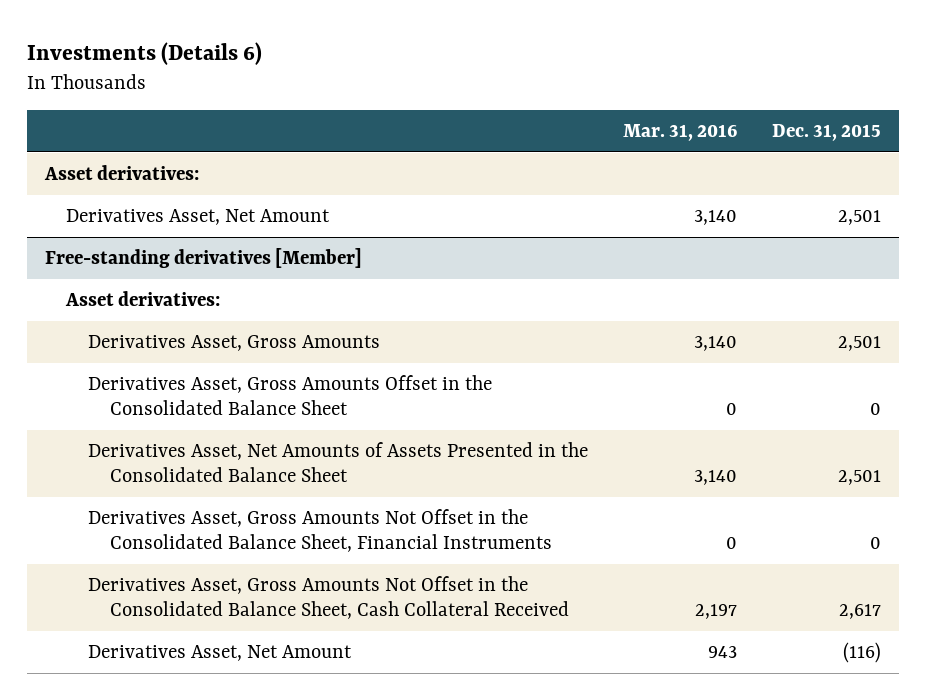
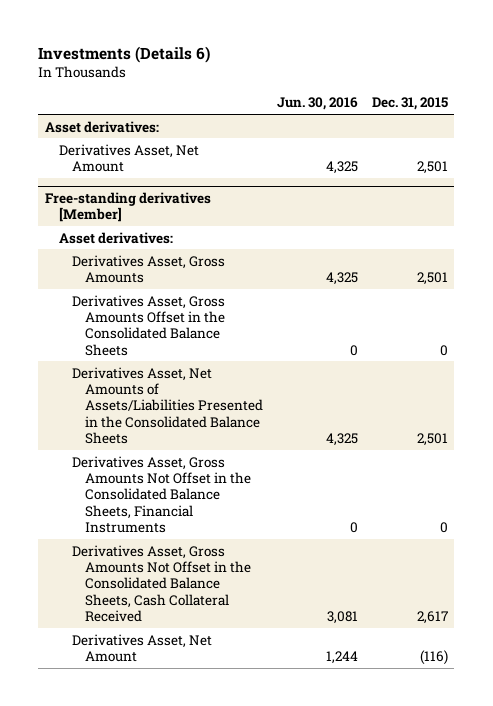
[623,123,738,141] Mar. 31, 2016 -> none
none -> [277,97,359,111] Jun. 30, 2016
[88,374,493,415] Derivatives Asset, Gross Amounts Offset in the Consolidated Balance Sheet -> [72,294,226,356] Derivatives Asset, Gross Amounts Offset in the Consolidated Balance Sheets
[88,441,589,482] Derivatives Asset, Net Amounts of Assets Presented in the Consolidated Balance Sheet -> [72,366,264,444] Derivatives Asset, Net Amounts of Assets/Liabilities Presented in the Consolidated Balance Sheets
[88,508,553,552] Derivatives Asset, Gross Amounts Not Offset in the Consolidated Balance Sheet, Financial Instruments -> [72,455,252,533] Derivatives Asset, Gross Amounts Not Offset in the Consolidated Balance Sheets, Financial Instruments
[88,575,570,619] Derivatives Asset, Gross Amounts Not Offset in the Consolidated Balance Sheet, Cash Collateral Received -> [72,544,252,622] Derivatives Asset, Gross Amounts Not Offset in the Consolidated Balance Sheets, Cash Collateral Received

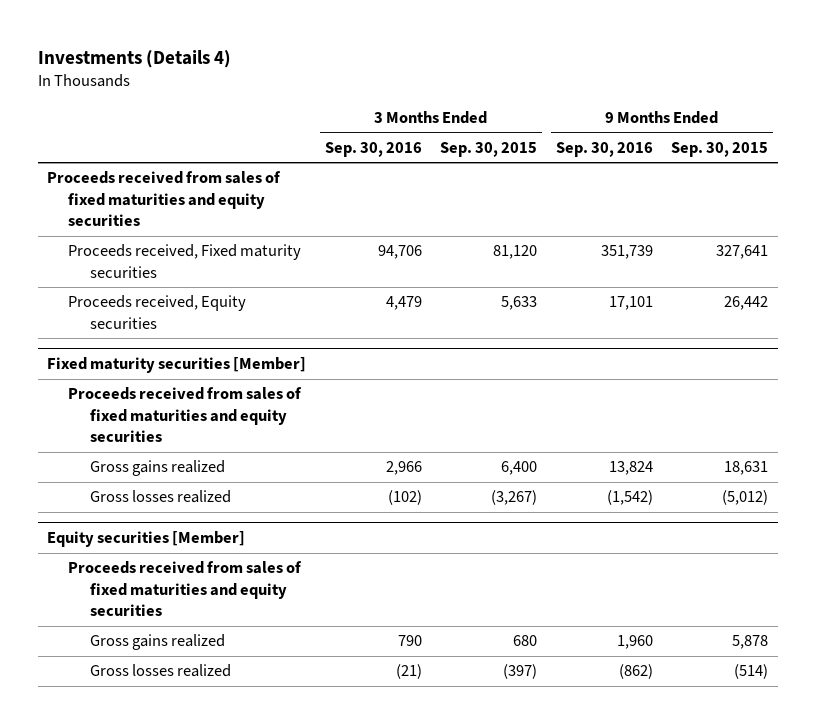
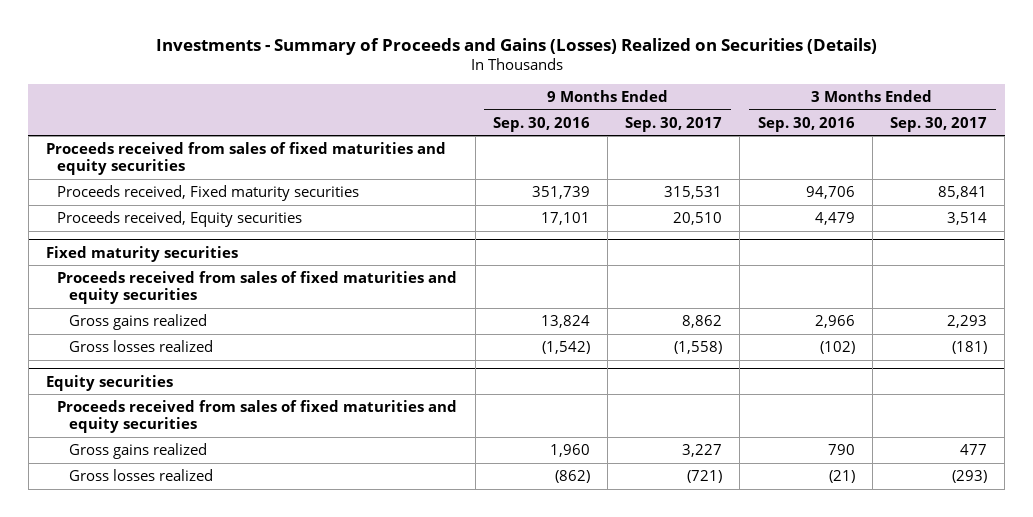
[38,49,232,68] Investments (Details 4) -> [155,37,877,55] Investments - Summary of Proceeds and Gains (Losses) Realized on Securities (Details)
[440,141,538,157] Sep. 30, 2015 -> none
[671,141,769,157] Sep. 30, 2015 -> none
none -> [625,116,723,132] Sep. 30, 2017
none -> [889,116,987,132] Sep. 30, 2017
[47,357,307,374] Fixed maturity securities [Member] -> [46,245,239,262] Fixed maturity securities
[47,531,246,548] Equity securities [Member] -> [46,374,174,391] Equity securities

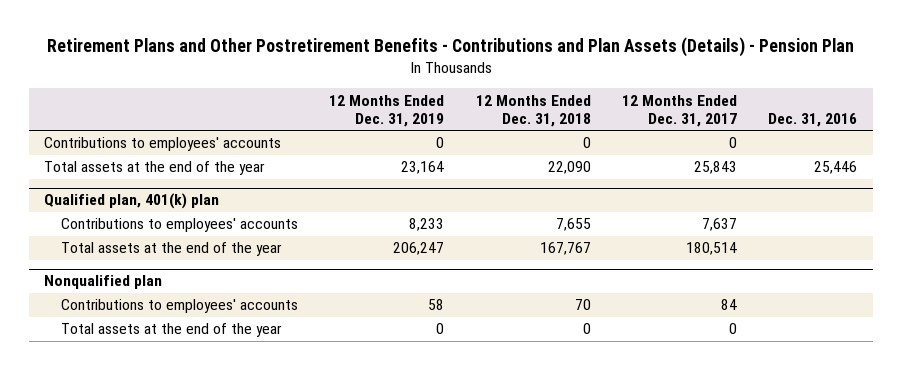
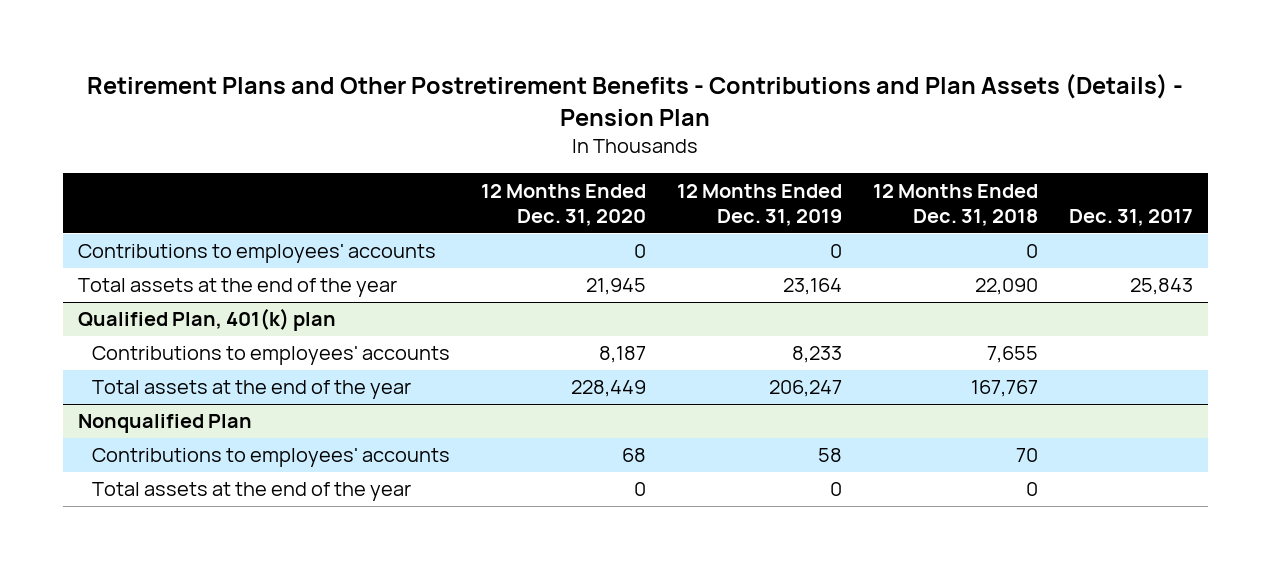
[621,94,737,128] 12 Months Ended Dec. 31, 2017 -> none
[768,113,858,128] Dec. 31, 2016 -> none
none -> [481,183,647,227] 12 Months Ended Dec. 31, 2020
none -> [1068,209,1193,227] Dec. 31, 2017
[44,193,220,210] Qualified plan, 401(k) plan -> [78,308,337,332] Qualified Plan, 401(k) plan
[44,275,163,290] Nonqualified plan -> [78,414,253,434] Nonqualified Plan

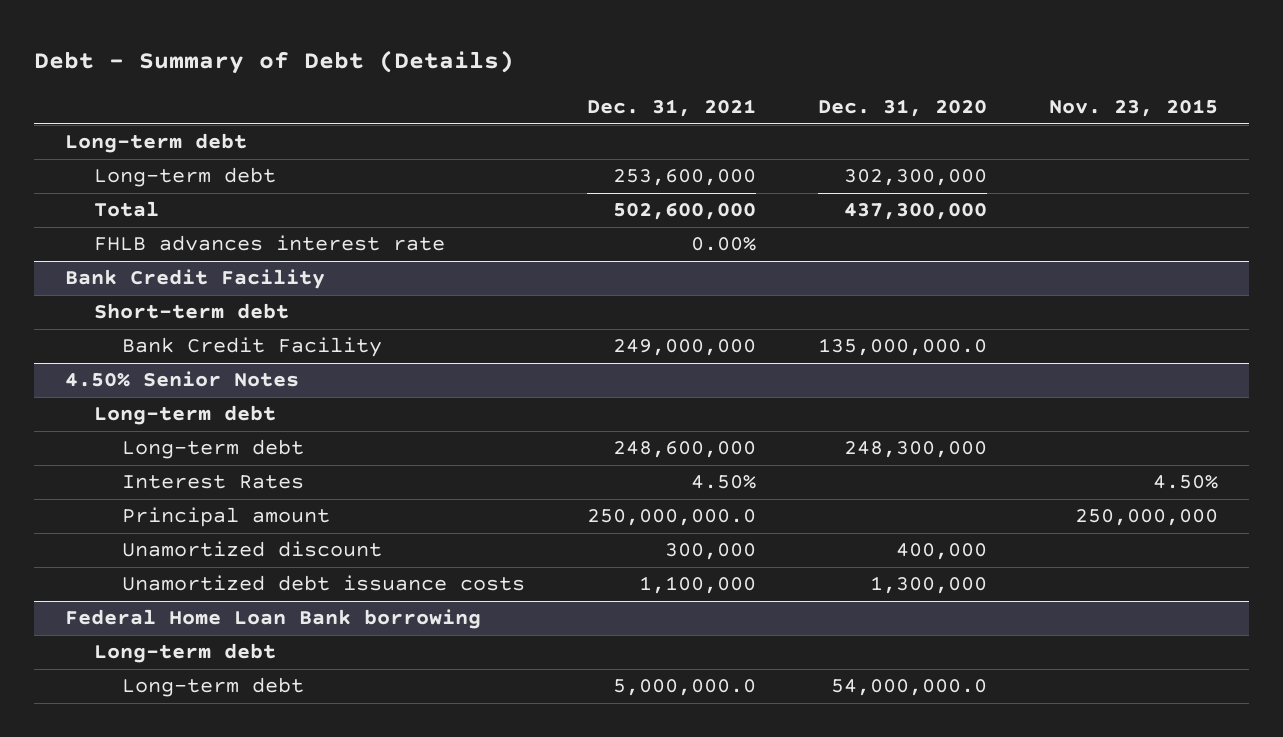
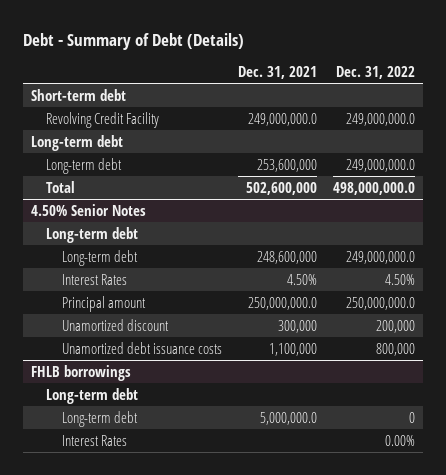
[818,99,988,118] Dec. 31, 2020 -> none
[1049,99,1219,118] Nov. 23, 2015 -> none
none -> [335,66,415,80] Dec. 31, 2022
none -> [30,88,126,101] Short-term debt
none -> [46,111,160,128] Revolving Credit Facility
[93,235,445,252] FHLB advances interest rate -> none
[65,269,326,290] Bank Credit Facility -> none
[93,303,289,320] Short-term debt -> none
[121,337,382,358] Bank Credit Facility -> none
[65,609,482,630] Federal Home Loan Bank borrowing -> [30,364,131,381] FHLB borrowings
none -> [62,434,128,446] Interest Rates

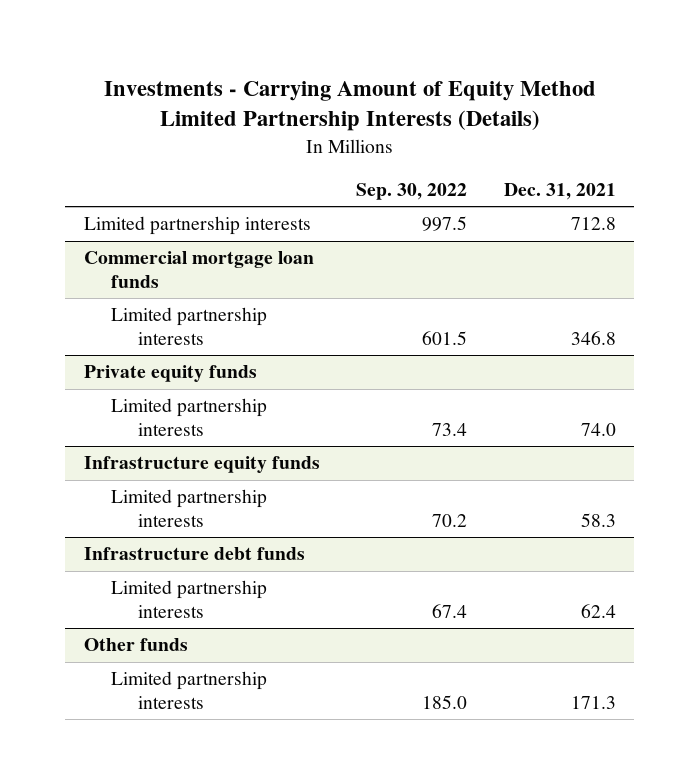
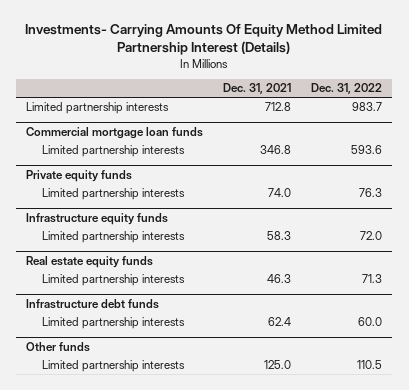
[103,80,596,132] Investments - Carrying Amount of Equity Method Limited Partnership Interests (Details) -> [25,24,383,56] Investments- Carrying Amounts Of Equity Method Limited Partnership Interest (Details)
[356,183,468,201] Sep. 30, 2022 -> none
none -> [311,83,383,95] Dec. 31, 2022
none -> [26,255,154,268] Real estate equity funds
none -> [42,274,186,287] Limited partnership interests
[570,695,616,709] 171.3 -> [264,360,292,370] 125.0

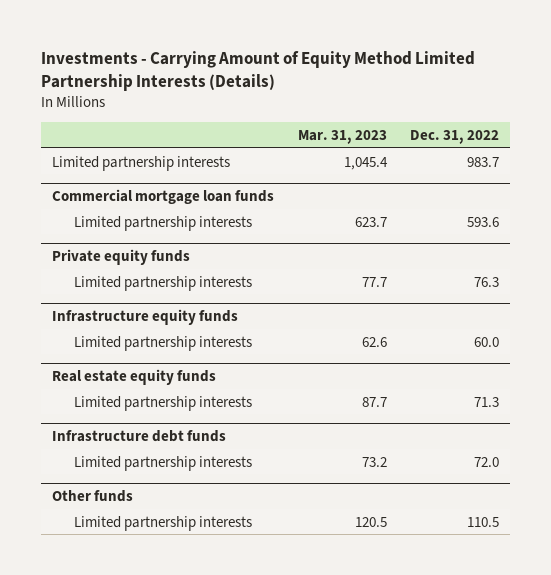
[25,24,383,56] Investments- Carrying Amounts Of Equity Method Limited Partnership Interest (Details) -> [40,50,475,92] Investments - Carrying Amount of Equity Method Limited Partnership Interests (Details)
[223,83,292,95] Dec. 31, 2021 -> none
none -> [297,129,387,144] Mar. 31, 2023
[360,231,383,241] 72.0 -> [473,336,499,347] 60.0
[358,317,383,327] 60.0 -> [473,456,499,467] 72.0

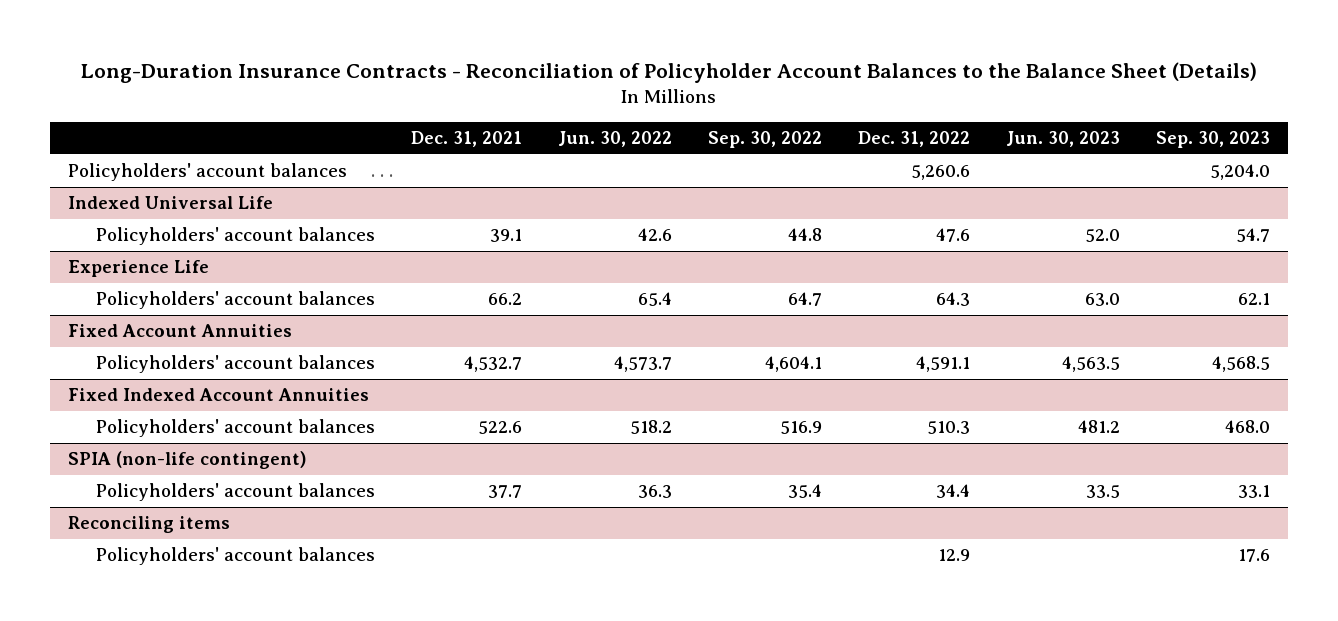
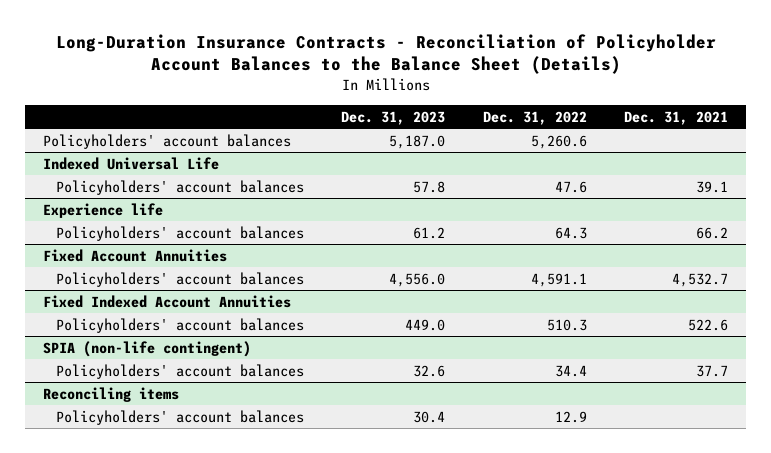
[558,130,673,147] Jun. 30, 2022 -> none
[708,130,823,148] Sep. 30, 2022 -> none
[1006,130,1121,147] Jun. 30, 2023 -> none
[1156,130,1271,148] Sep. 30, 2023 -> none
none -> [341,110,446,125] Dec. 31, 2023
[67,260,209,278] Experience Life -> [43,202,164,218] Experience life

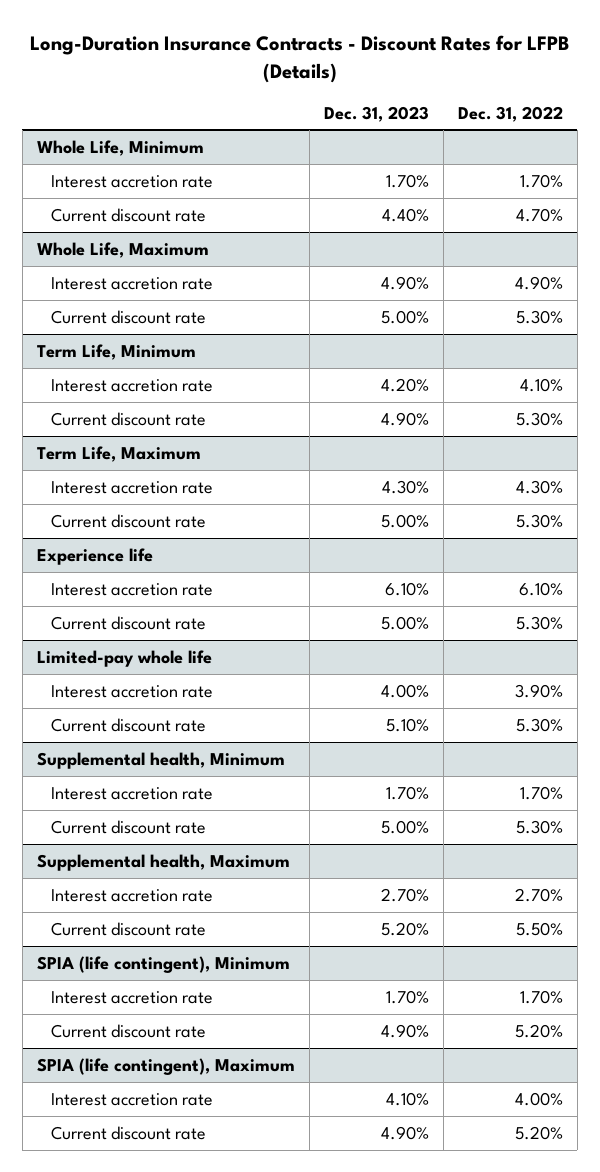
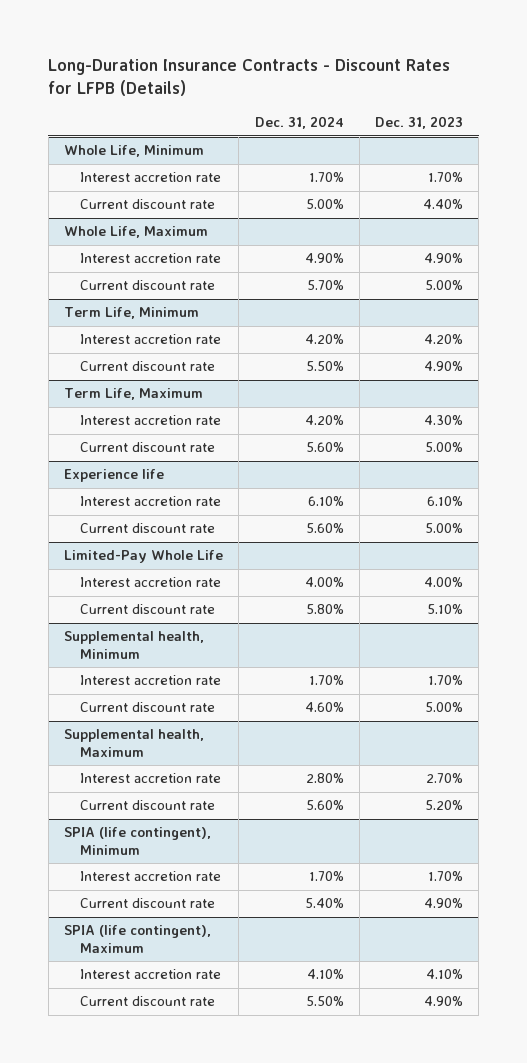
[457,105,563,122] Dec. 31, 2022 -> none
none -> [254,116,344,130] Dec. 31, 2024
[36,649,212,667] Limited-pay whole life -> [64,550,224,564] Limited-Pay Whole Life

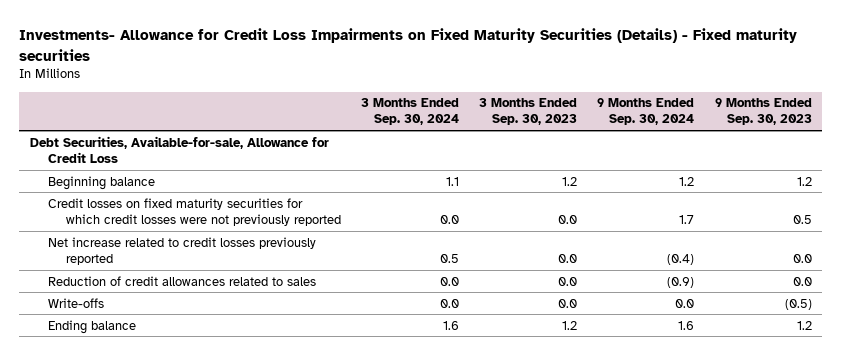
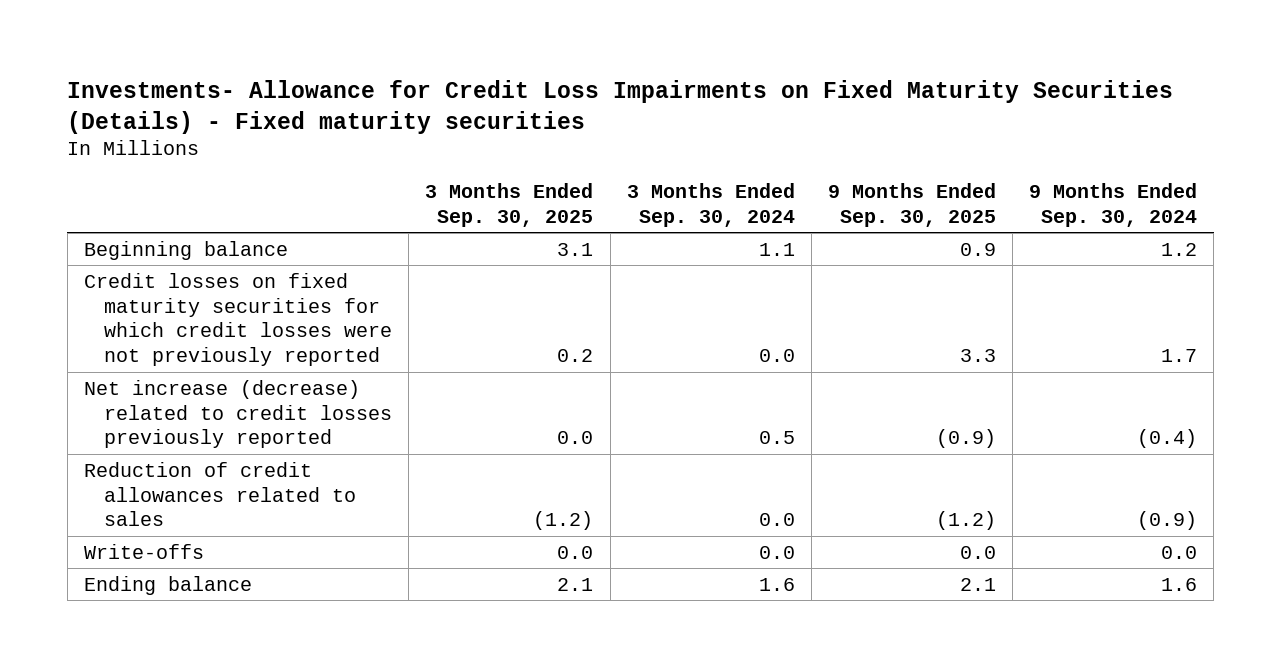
[479,98,578,126] 3 Months Ended Sep. 30, 2023 -> none
[714,98,812,126] 9 Months Ended Sep. 30, 2023 -> none
none -> [425,182,594,227] 3 Months Ended Sep. 30, 2025
none -> [827,182,996,227] 9 Months Ended Sep. 30, 2025
[29,135,329,163] Debt Securities, Available-for-sale, Allowance for Credit Loss -> none
[47,236,316,265] Net increase related to credit losses previously reported -> [83,379,393,449] Net increase (decrease) related to credit losses previously reported

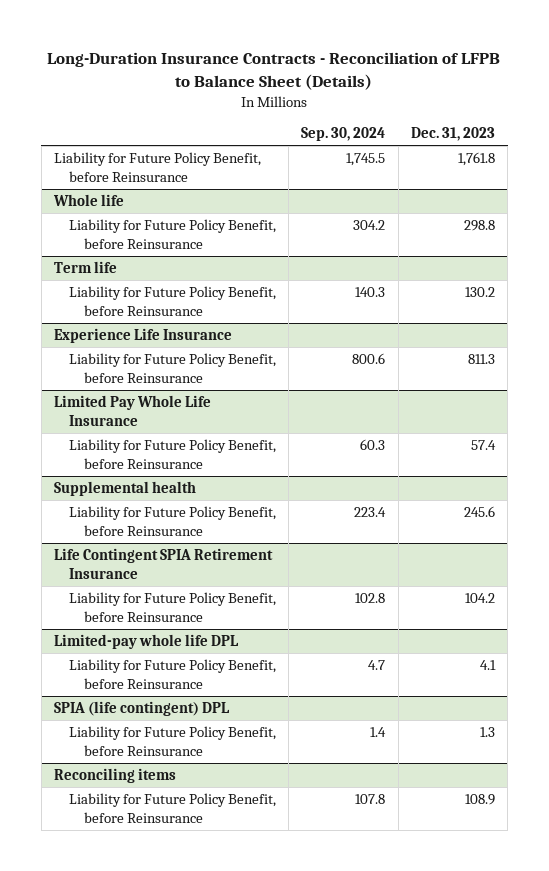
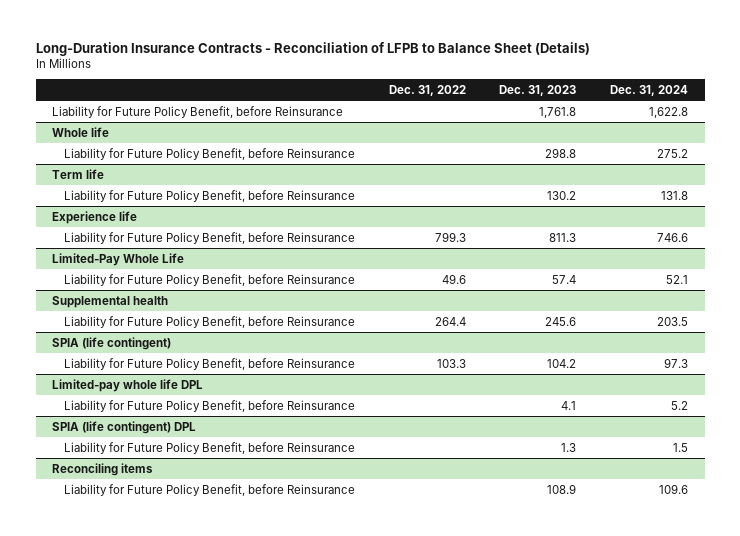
[301,127,386,142] Sep. 30, 2024 -> none
none -> [388,85,466,97] Dec. 31, 2022
none -> [609,85,688,97] Dec. 31, 2024
[53,327,232,343] Experience Life Insurance -> [52,210,138,224] Experience life
[53,394,211,426] Limited Pay Whole Life Insurance -> [52,252,185,266] Limited-Pay Whole Life
[53,547,273,579] Life Contingent SPIA Retirement Insurance -> [52,336,172,350] SPIA (life contingent)

